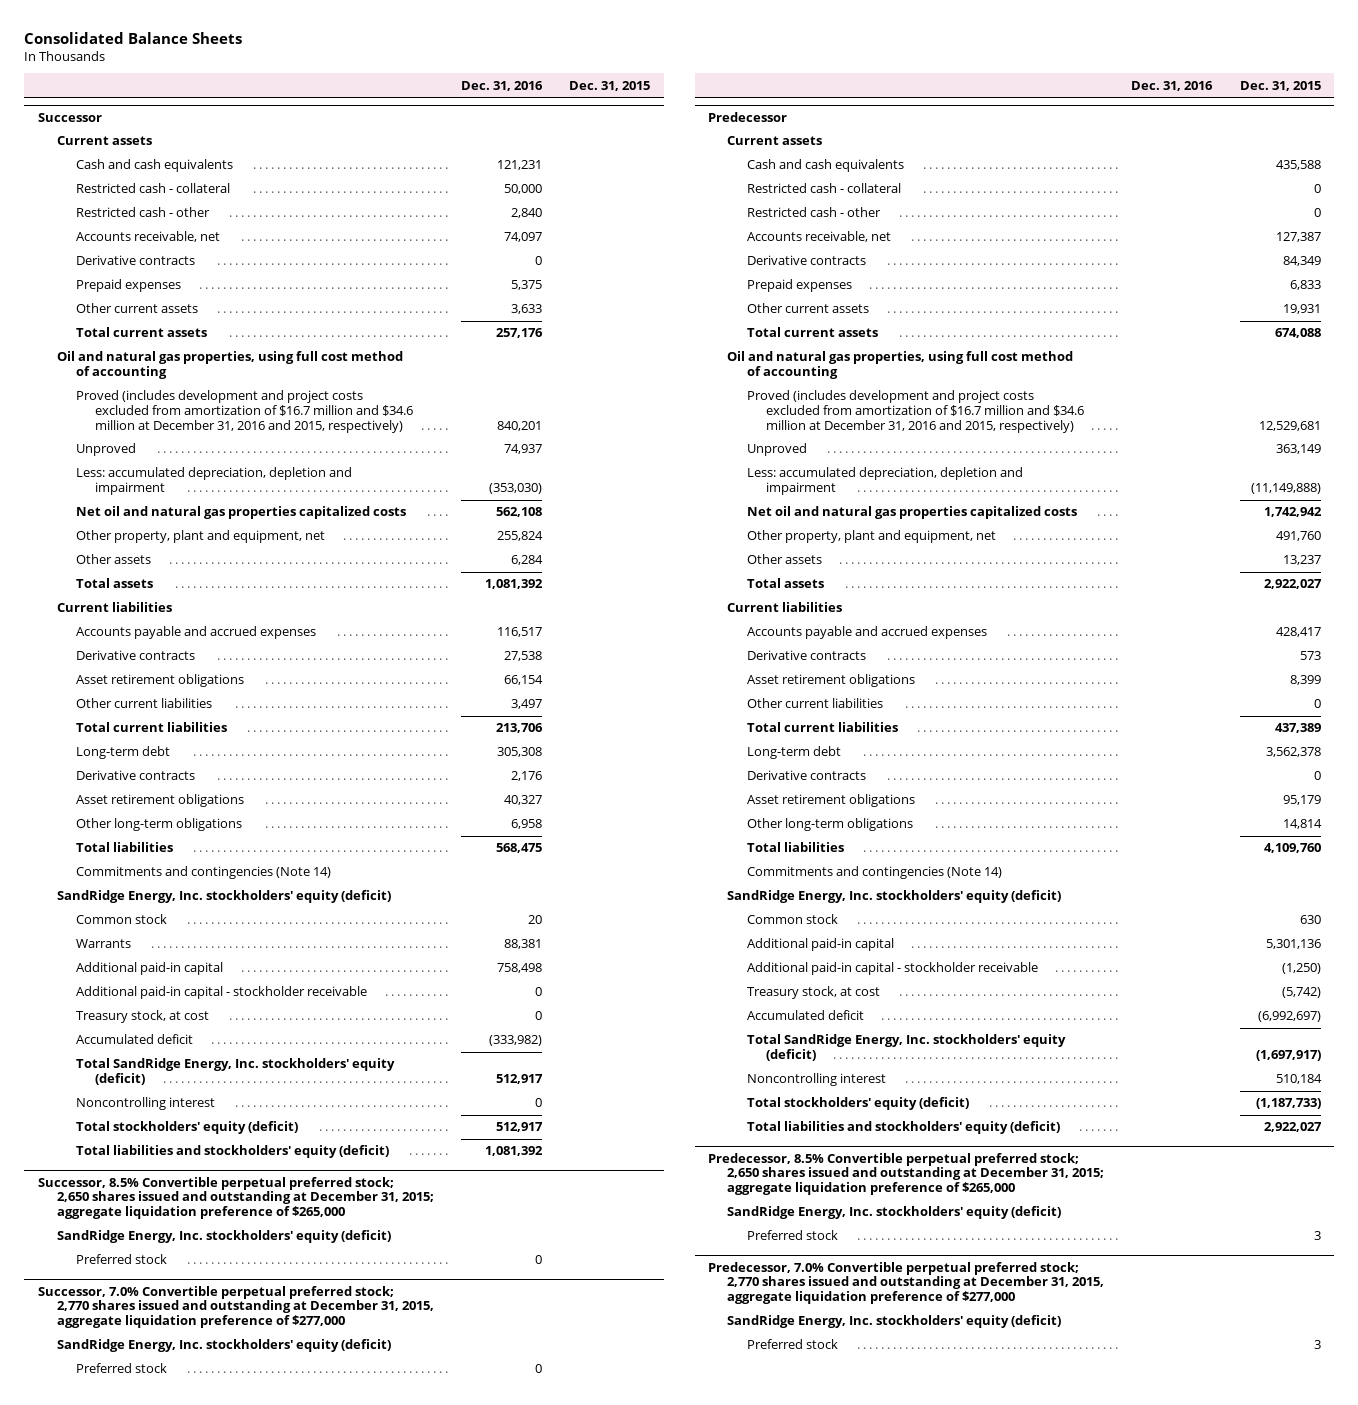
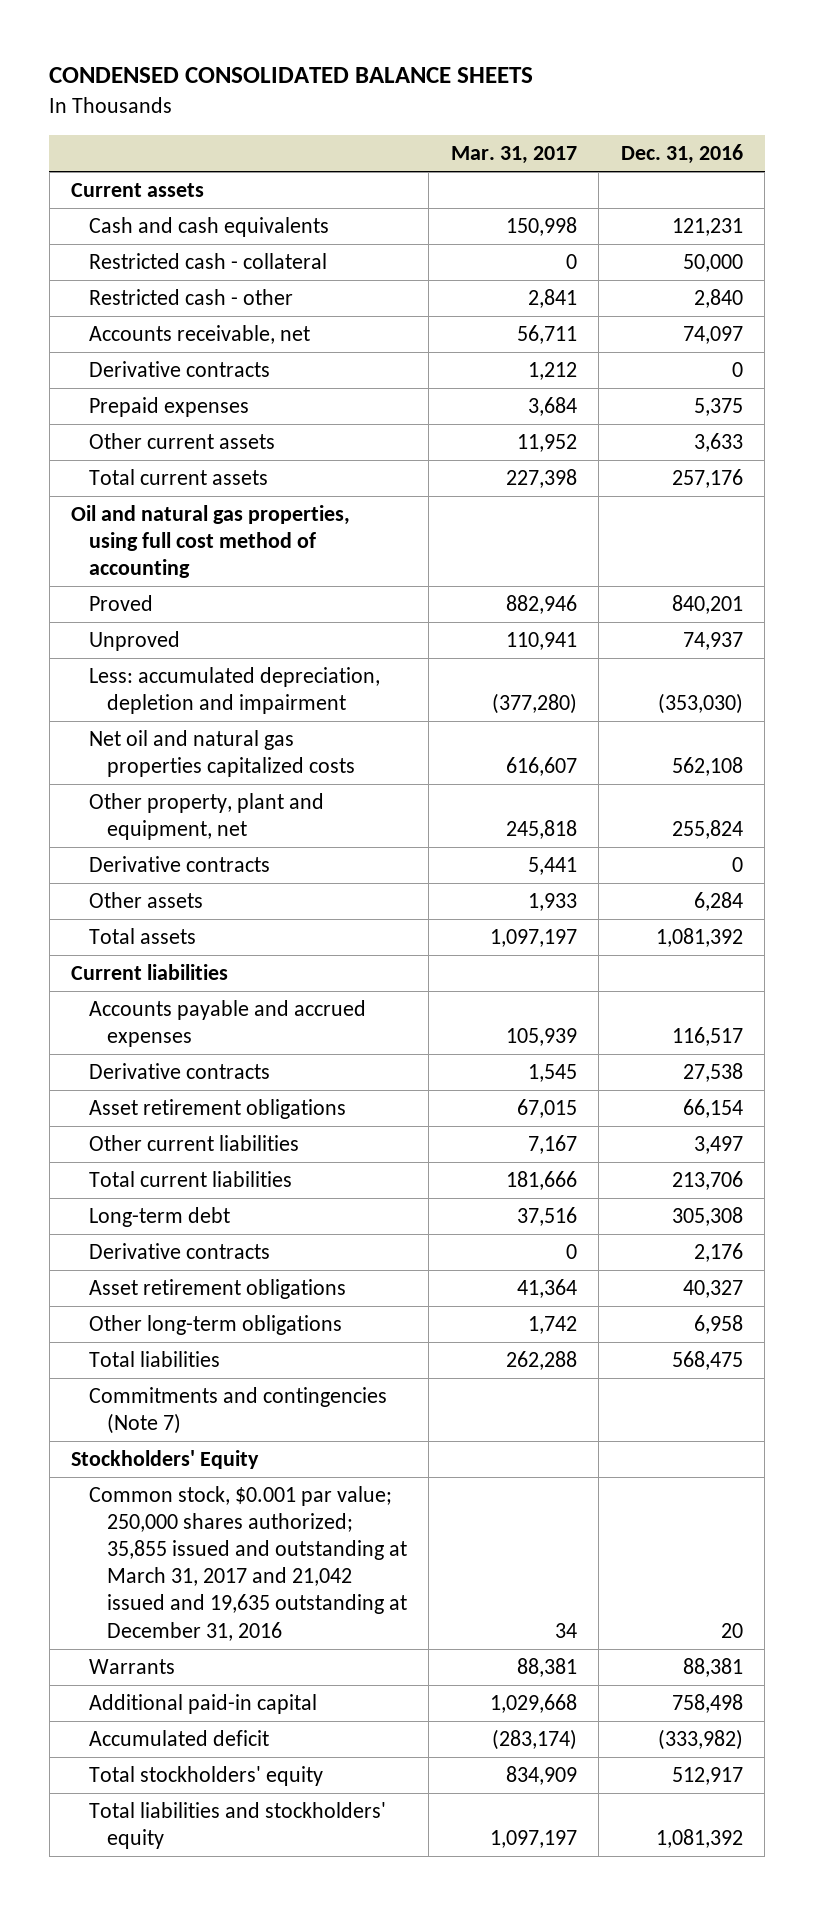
[24,31,243,44] Consolidated Balance Sheets -> [49,67,534,84] CONDENSED CONSOLIDATED BALANCE SHEETS
[569,80,651,91] Dec. 31, 2015 -> none
none -> [450,146,577,165] Mar. 31, 2017
[37,112,102,122] Successor -> none
[76,390,414,433] Proved (includes development and project costs excluded from amortization of $16.7 million and $34.6 million at December 31, 2016 and 2015, respectively) -> [89,595,154,612] Proved
none -> [89,856,271,873] Derivative contracts
[57,890,392,904] SandRidge Energy, Inc. stockholders' equity (deficit) -> none
[76,866,332,880] Commitments and contingencies (Note 14) -> [89,1387,388,1435] Commitments and contingencies (Note 7)
none -> [71,1450,260,1470] Stockholders' Equity
[76,914,168,925] Common stock -> [89,1486,407,1641] Common stock, $0.001 par value; 250,000 shares authorized; 35,855 issued and outstanding at March 31, 2017 and 21,042 issued and 19,635 outstanding at December 31, 2016
[76,986,368,1000] Additional paid-in capital - stockholder receivable -> none
[76,1010,210,1024] Treasury stock, at cost -> none
[76,1097,216,1111] Noncontrolling interest -> none
[76,1121,299,1135] Total stockholders' equity (deficit) -> none
[37,1176,435,1220] Successor, 8.5% Convertible perpetual preferred stock; 2,650 shares issued and outstanding at December 31, 2015; aggregate liquidation preference of $265,000 -> none
[57,1230,392,1244] SandRidge Energy, Inc. stockholders' equity (deficit) -> none
[76,1254,168,1265] Preferred stock -> none
[37,1285,435,1329] Successor, 7.0% Convertible perpetual preferred stock; 2,770 shares issued and outstanding at December 31, 2015, aggregate liquidation preference of $277,000 -> none
[57,1339,392,1353] SandRidge Energy, Inc. stockholders' equity (deficit) -> none
[76,1363,168,1374] Preferred stock -> none
[708,111,788,122] Predecessor -> none
[727,136,823,146] Current assets -> none
[746,159,904,173] Cash and cash equivalents -> none
[746,183,901,194] Restricted cash - collateral -> none
[746,207,881,218] Restricted cash - other -> none
[746,231,891,243] Accounts receivable, net -> none
[746,255,866,266] Derivative contracts -> none
[746,279,852,293] Prepaid expenses -> none
[746,303,869,314] Other current assets -> none
[746,327,878,338] Total current assets -> none
[727,351,1074,380] Oil and natural gas properties, using full cost method of accounting -> none
[746,390,1084,433] Proved (includes development and project costs excluded from amortization of $16.7 million and $34.6 million at December 31, 2016 and 2015, respectively) -> none
[746,443,807,457] Unproved -> none
[746,467,1023,496] Less: accumulated depreciation, depletion and impairment -> none
[746,506,1077,520] Net oil and natural gas properties capitalized costs -> none
[746,530,996,544] Other property, plant and equipment, net -> none
[746,554,822,565] Other assets -> none
[746,578,824,589] Total assets -> none
[727,602,843,613] Current liabilities -> none
[746,626,987,640] Accounts payable and accrued expenses -> none
[746,650,866,661] Derivative contracts -> none
[746,674,915,688] Asset retirement obligations -> none
[746,698,883,709] Other current liabilities -> none
[746,722,898,733] Total current liabilities -> none
[746,746,841,760] Long-term debt -> none
[746,770,866,781] Derivative contracts -> none
[746,794,915,808] Asset retirement obligations -> none
[746,818,913,832] Other long-term obligations -> none
[746,842,844,853] Total liabilities -> none
[746,866,1002,880] Commitments and contingencies (Note 14) -> none
[727,890,1062,904] SandRidge Energy, Inc. stockholders' equity (deficit) -> none
[746,914,838,925] Common stock -> none
[746,938,894,952] Additional paid-in capital -> none
[746,962,1038,976] Additional paid-in capital - stockholder receivable -> none
[746,986,880,1000] Treasury stock, at cost -> none
[746,1010,864,1021] Accumulated deficit -> none
[746,1034,1066,1062] Total SandRidge Energy, Inc. stockholders' equity (deficit) -> none
[746,1073,886,1087] Noncontrolling interest -> none
[746,1097,969,1111] Total stockholders' equity (deficit) -> none
[746,1121,1060,1135] Total liabilities and stockholders' equity (deficit) -> none
[708,1152,1105,1196] Predecessor, 8.5% Convertible perpetual preferred stock; 2,650 shares issued and outstanding at December 31, 2015; aggregate liquidation preference of $265,000 -> none
[727,1206,1062,1220] SandRidge Energy, Inc. stockholders' equity (deficit) -> none
[746,1230,838,1241] Preferred stock -> none
[708,1261,1105,1305] Predecessor, 7.0% Convertible perpetual preferred stock; 2,770 shares issued and outstanding at December 31, 2015, aggregate liquidation preference of $277,000 -> none
[727,1315,1062,1329] SandRidge Energy, Inc. stockholders' equity (deficit) -> none
[746,1339,838,1350] Preferred stock -> none
[76,1058,396,1086] Total SandRidge Energy, Inc. stockholders' equity (deficit) -> [89,1766,324,1787] Total stockholders' equity
[76,1145,390,1159] Total liabilities and stockholders' equity (deficit) -> [89,1802,387,1850] Total liabilities and stockholders' equity

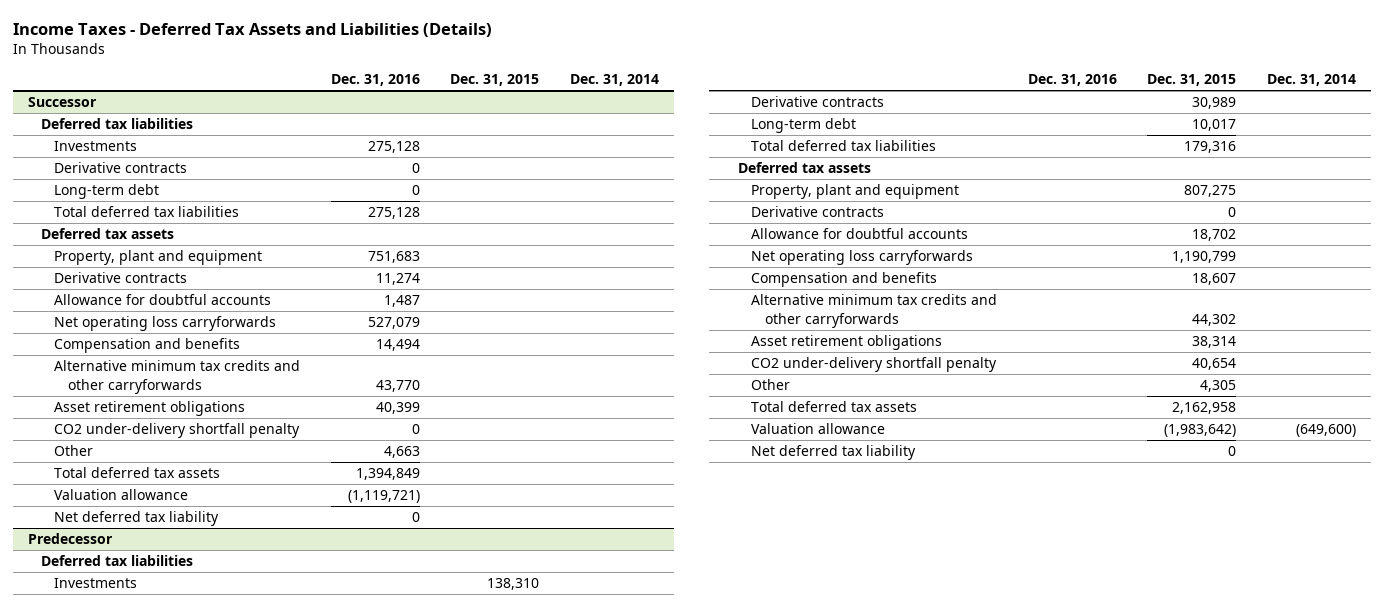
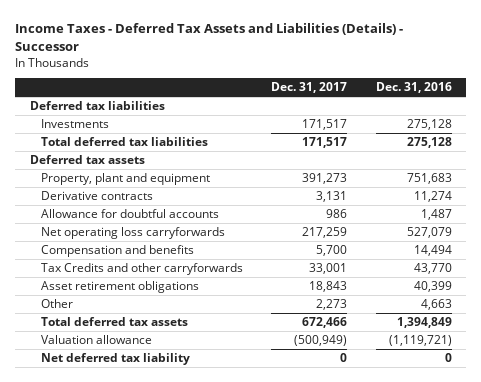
[12,22,492,37] Income Taxes - Deferred Tax Assets and Liabilities (Details) -> [15,23,404,52] Income Taxes - Deferred Tax Assets and Liabilities (Details) - Successor
[450,74,540,87] Dec. 31, 2015 -> none
[569,74,659,87] Dec. 31, 2014 -> none
none -> [271,82,348,94] Dec. 31, 2017
[27,97,97,108] Successor -> none
[54,162,188,174] Derivative contracts -> none
[54,184,160,200] Long-term debt -> none
[54,360,301,394] Alternative minimum tax credits and other carryforwards -> [40,263,243,276] Tax Credits and other carryforwards
[54,423,301,439] CO2 under-delivery shortfall penalty -> none
[27,533,113,545] Predecessor -> none
[41,555,194,567] Deferred tax liabilities -> none
[54,578,138,589] Investments -> none
[751,96,885,108] Derivative contracts -> none
[751,118,857,134] Long-term debt -> none
[751,140,937,152] Total deferred tax liabilities -> none
[737,162,871,174] Deferred tax assets -> none
[751,184,960,200] Property, plant and equipment -> none
[751,206,885,218] Derivative contracts -> none
[751,228,969,240] Allowance for doubtful accounts -> none
[751,250,974,266] Net operating loss carryforwards -> none
[751,272,938,288] Compensation and benefits -> none
[751,294,998,328] Alternative minimum tax credits and other carryforwards -> none
[751,335,943,351] Asset retirement obligations -> none
[751,357,998,373] CO2 under-delivery shortfall penalty -> none
[751,379,791,391] Other -> none
[751,401,918,413] Total deferred tax assets -> none
[751,423,886,435] Valuation allowance -> none
[751,445,917,461] Net deferred tax liability -> none

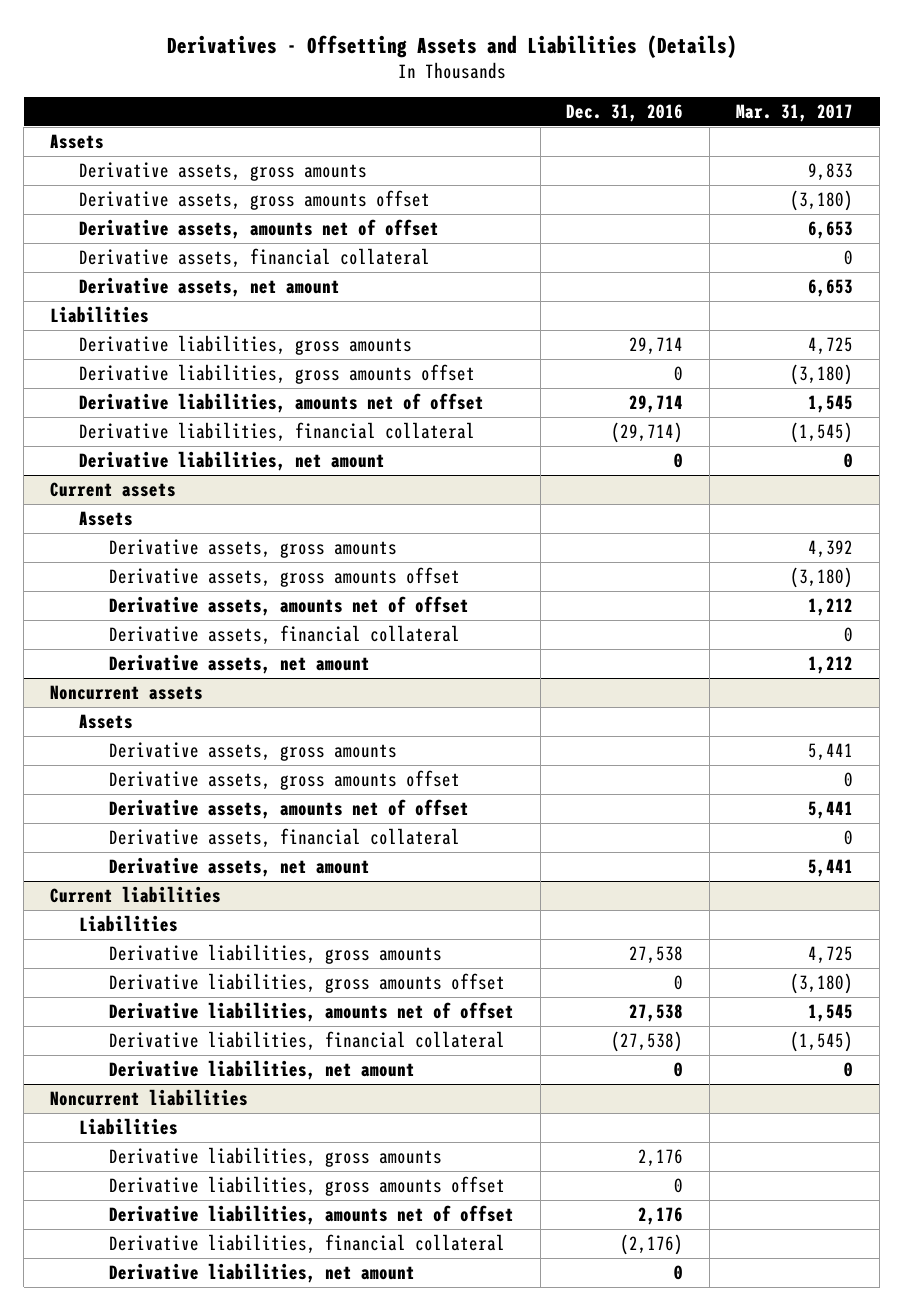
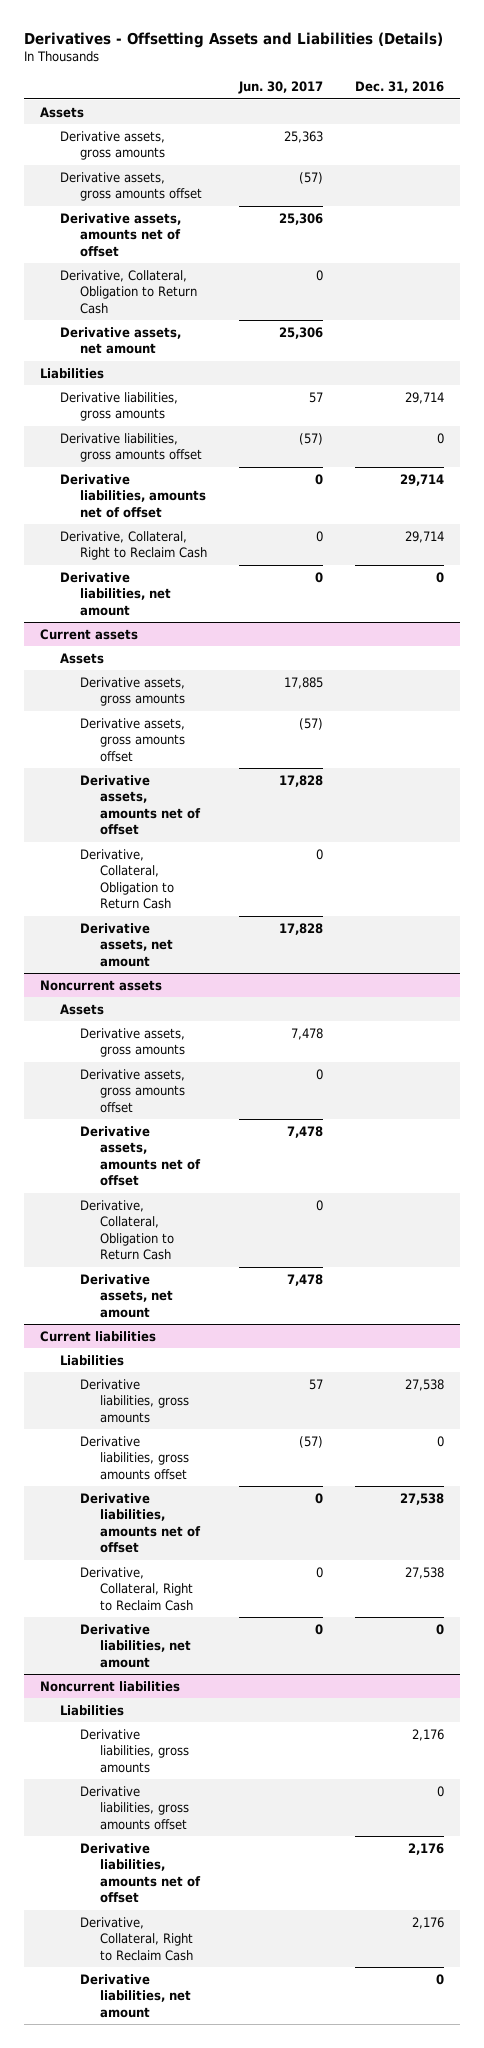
[736,104,854,123] Mar. 31, 2017 -> none
none -> [238,81,324,95] Jun. 30, 2017
[79,247,431,268] Derivative assets, financial collateral -> none
none -> [60,269,198,314] Derivative, Collateral, Obligation to Return Cash
[79,421,476,442] Derivative liabilities, financial collateral -> none
none -> [60,530,208,561] Derivative, Collateral, Right to Reclaim Cash
[108,624,460,645] Derivative assets, financial collateral -> none
none -> [80,848,175,910] Derivative, Collateral, Obligation to Return Cash
[108,827,460,848] Derivative assets, financial collateral -> none
none -> [80,1199,175,1261] Derivative, Collateral, Obligation to Return Cash
[108,1030,505,1051] Derivative liabilities, financial collateral -> none
none -> [80,1566,194,1611] Derivative, Collateral, Right to Reclaim Cash
[108,1233,505,1254] Derivative liabilities, financial collateral -> none
none -> [80,1916,194,1961] Derivative, Collateral, Right to Reclaim Cash

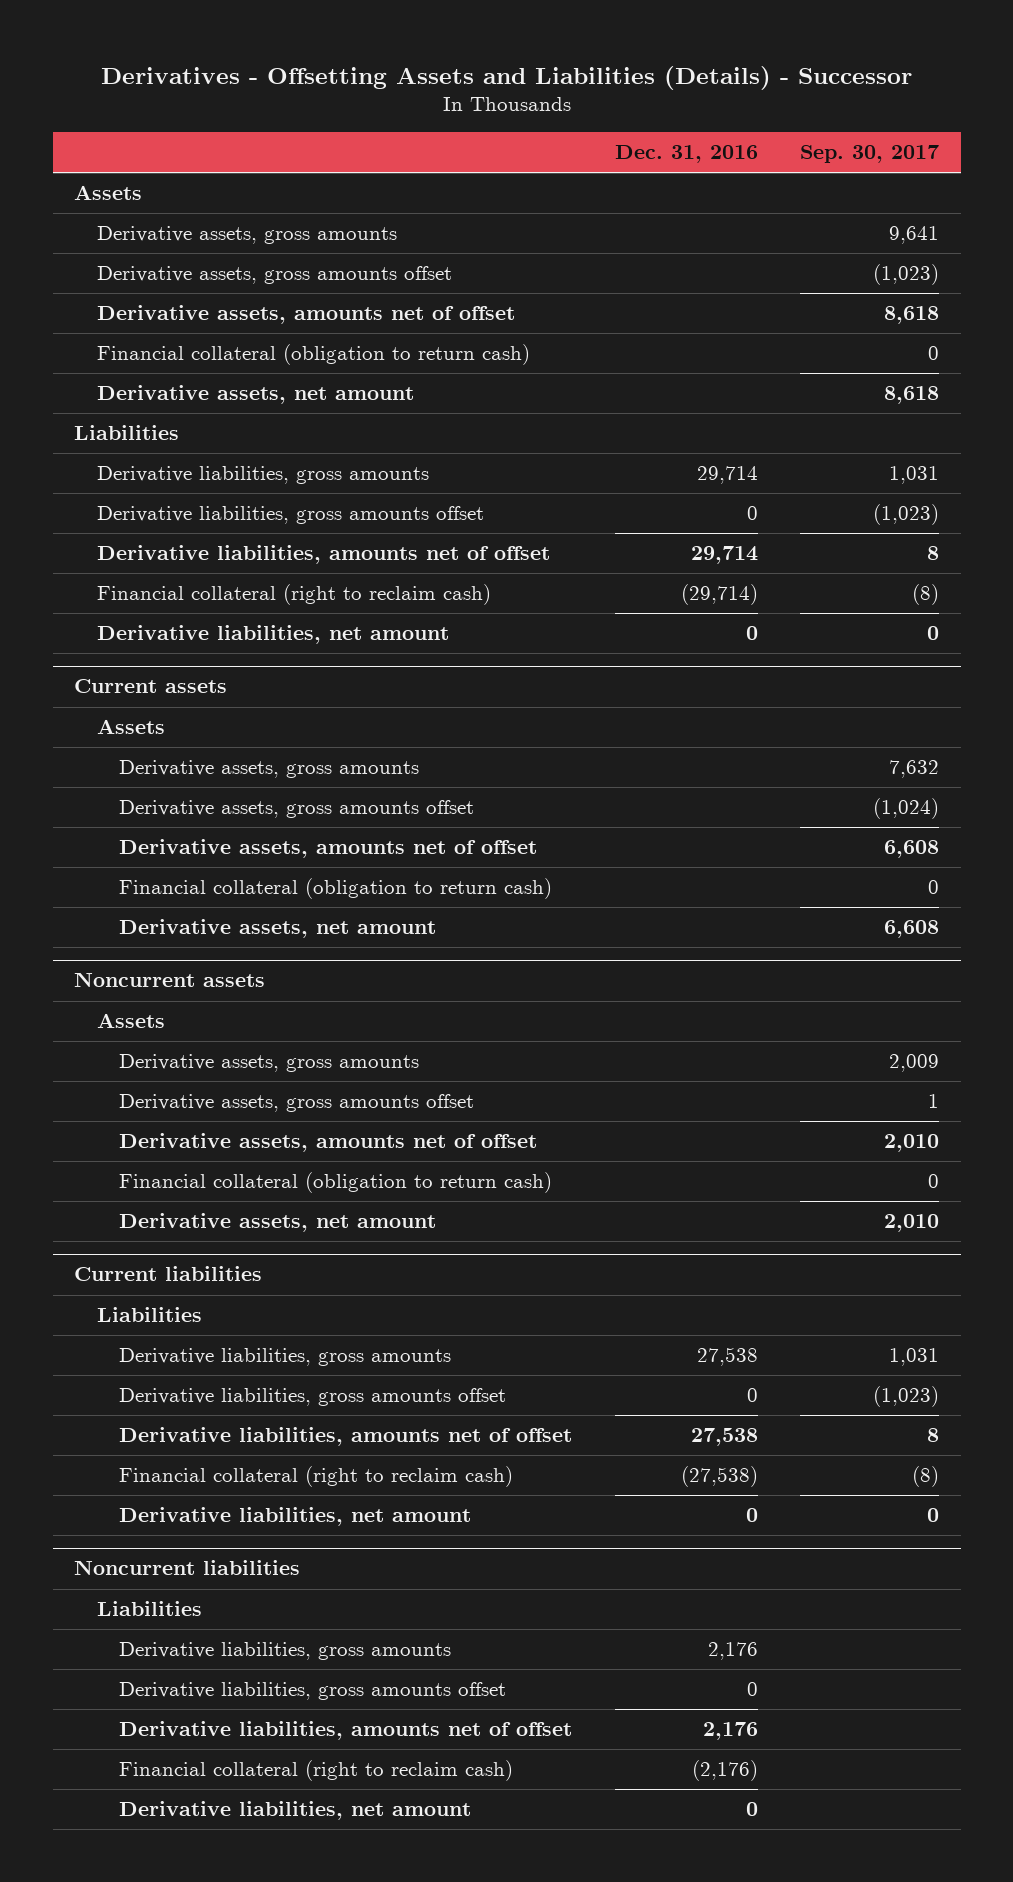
[24,32,444,49] Derivatives - Offsetting Assets and Liabilities (Details) -> [100,66,912,91] Derivatives - Offsetting Assets and Liabilities (Details) - Successor
[238,81,324,95] Jun. 30, 2017 -> none
none -> [800,144,940,163] Sep. 30, 2017
[60,269,198,314] Derivative, Collateral, Obligation to Return Cash -> [96,344,530,366] Financial collateral (obligation to return cash)
[60,530,208,561] Derivative, Collateral, Right to Reclaim Cash -> [96,584,491,606] Financial collateral (right to reclaim cash)
[405,530,445,543] 29,714 -> [680,584,758,606] (29,714)
[80,848,175,910] Derivative, Collateral, Obligation to Return Cash -> [118,878,552,900] Financial collateral (obligation to return cash)
[80,1199,175,1261] Derivative, Collateral, Obligation to Return Cash -> [118,1172,552,1194] Financial collateral (obligation to return cash)
[80,1566,194,1611] Derivative, Collateral, Right to Reclaim Cash -> [118,1466,513,1488] Financial collateral (right to reclaim cash)
[405,1566,445,1579] 27,538 -> [680,1466,758,1488] (27,538)
[80,1916,194,1961] Derivative, Collateral, Right to Reclaim Cash -> [118,1760,513,1782] Financial collateral (right to reclaim cash)
[412,1916,445,1929] 2,176 -> [691,1760,758,1782] (2,176)

